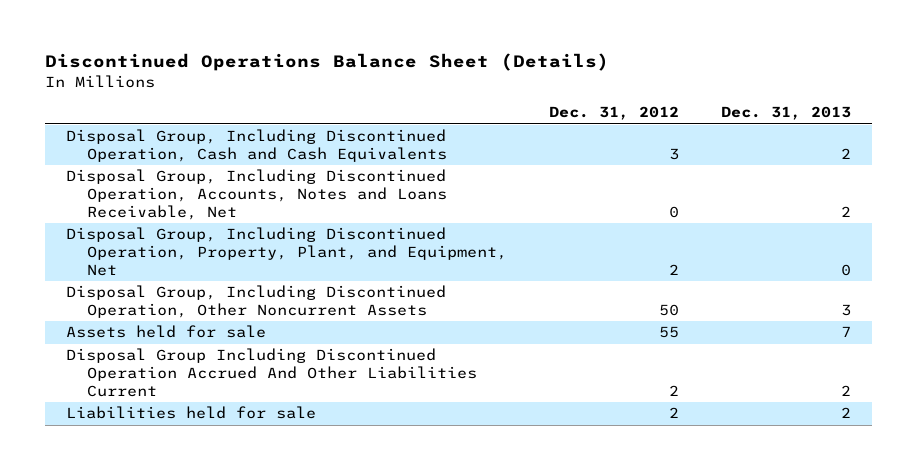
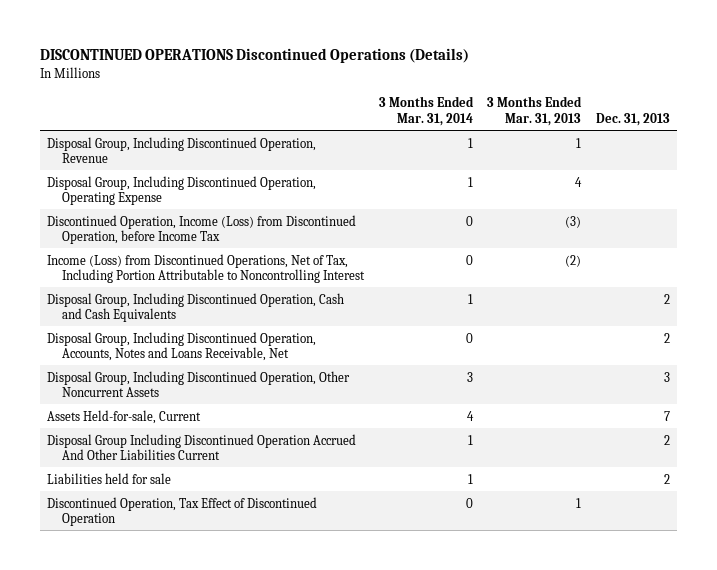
[44,53,609,72] Discontinued Operations Balance Sheet (Details) -> [40,48,470,64] DISCONTINUED OPERATIONS Discontinued Operations (Details)
[548,106,679,121] Dec. 31, 2012 -> none
none -> [378,96,474,126] 3 Months Ended Mar. 31, 2014
none -> [487,96,583,126] 3 Months Ended Mar. 31, 2013
none -> [47,136,317,163] Disposal Group, Including Discontinued Operation, Revenue
none -> [47,175,317,205] Disposal Group, Including Discontinued Operation, Operating Expense
none -> [47,214,357,244] Discontinued Operation, Income (Loss) from Discontinued Operation, before Income Tax
none -> [47,253,365,283] Income (Loss) from Discontinued Operations, Net of Tax, Including Portion Attributable to Noncontrolling Interest
[65,227,507,276] Disposal Group, Including Discontinued Operation, Property, Plant, and Equipment, Net -> none
[65,325,266,339] Assets held for sale -> [47,409,202,424] Assets Held-for-sale, Current
none -> [47,496,318,526] Discontinued Operation, Tax Effect of Discontinued Operation

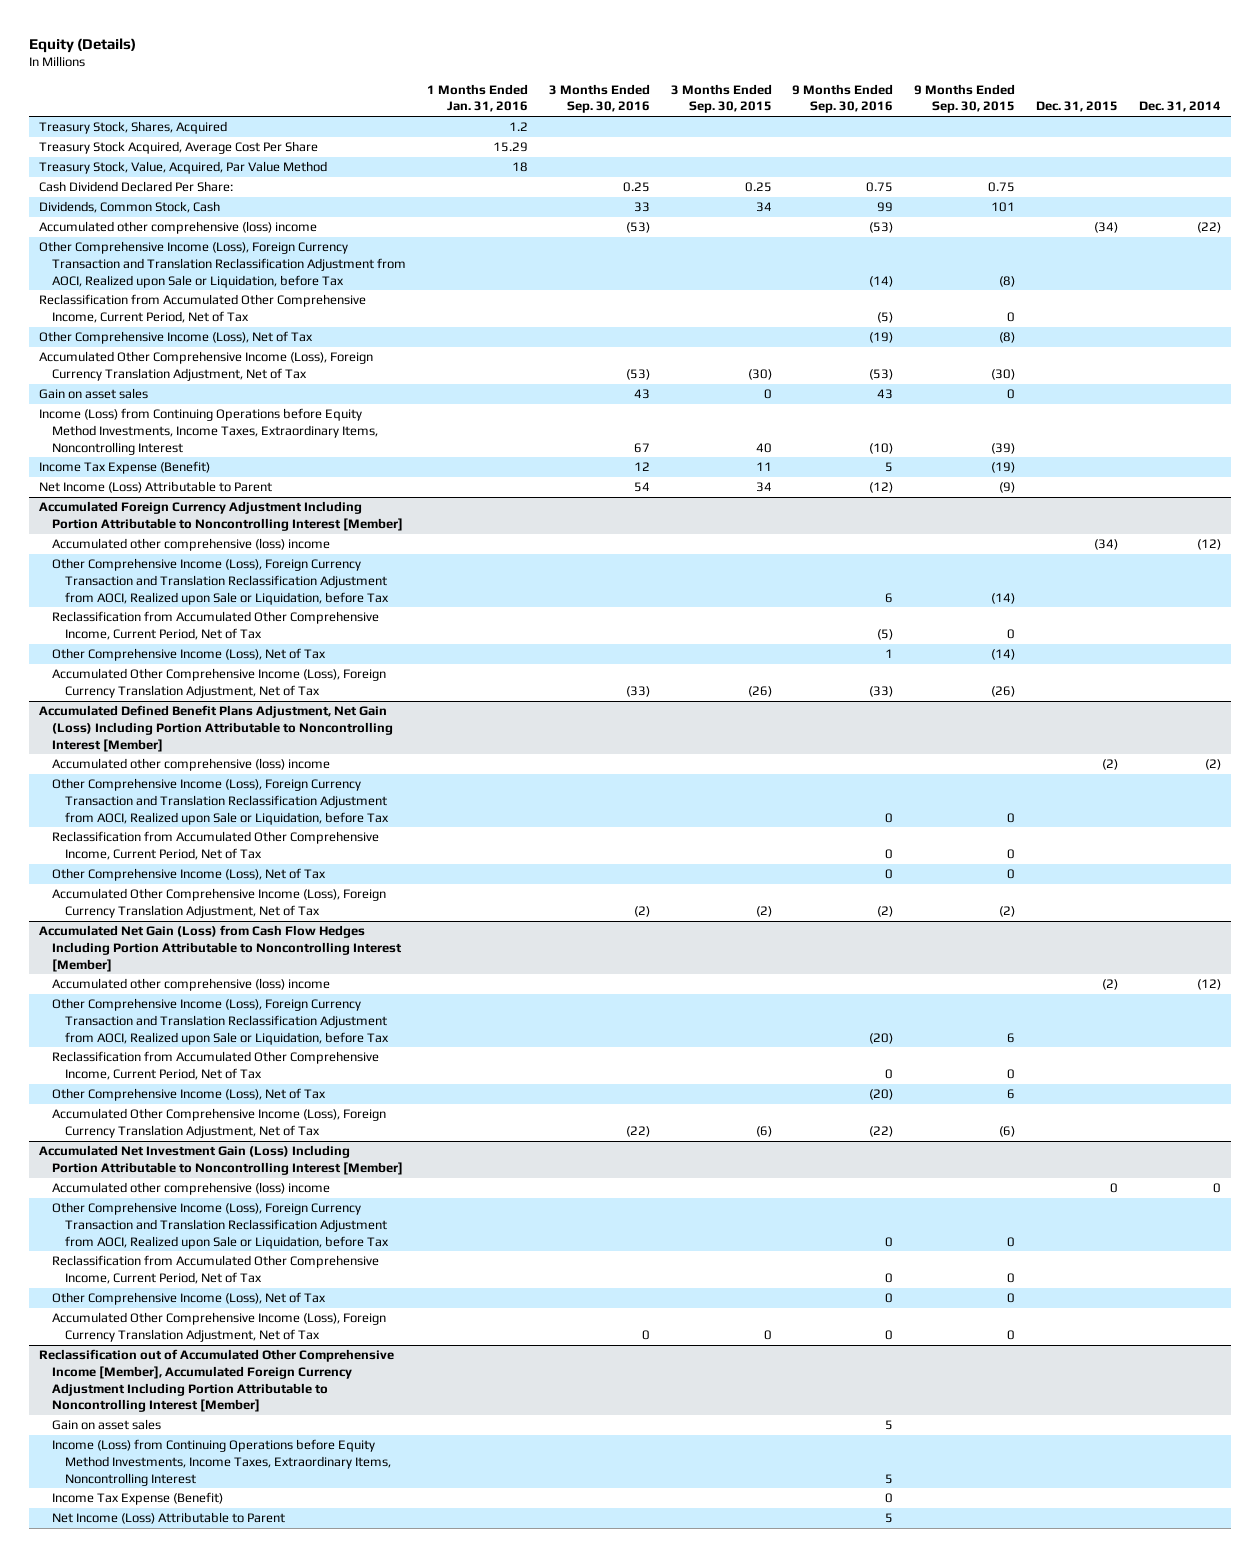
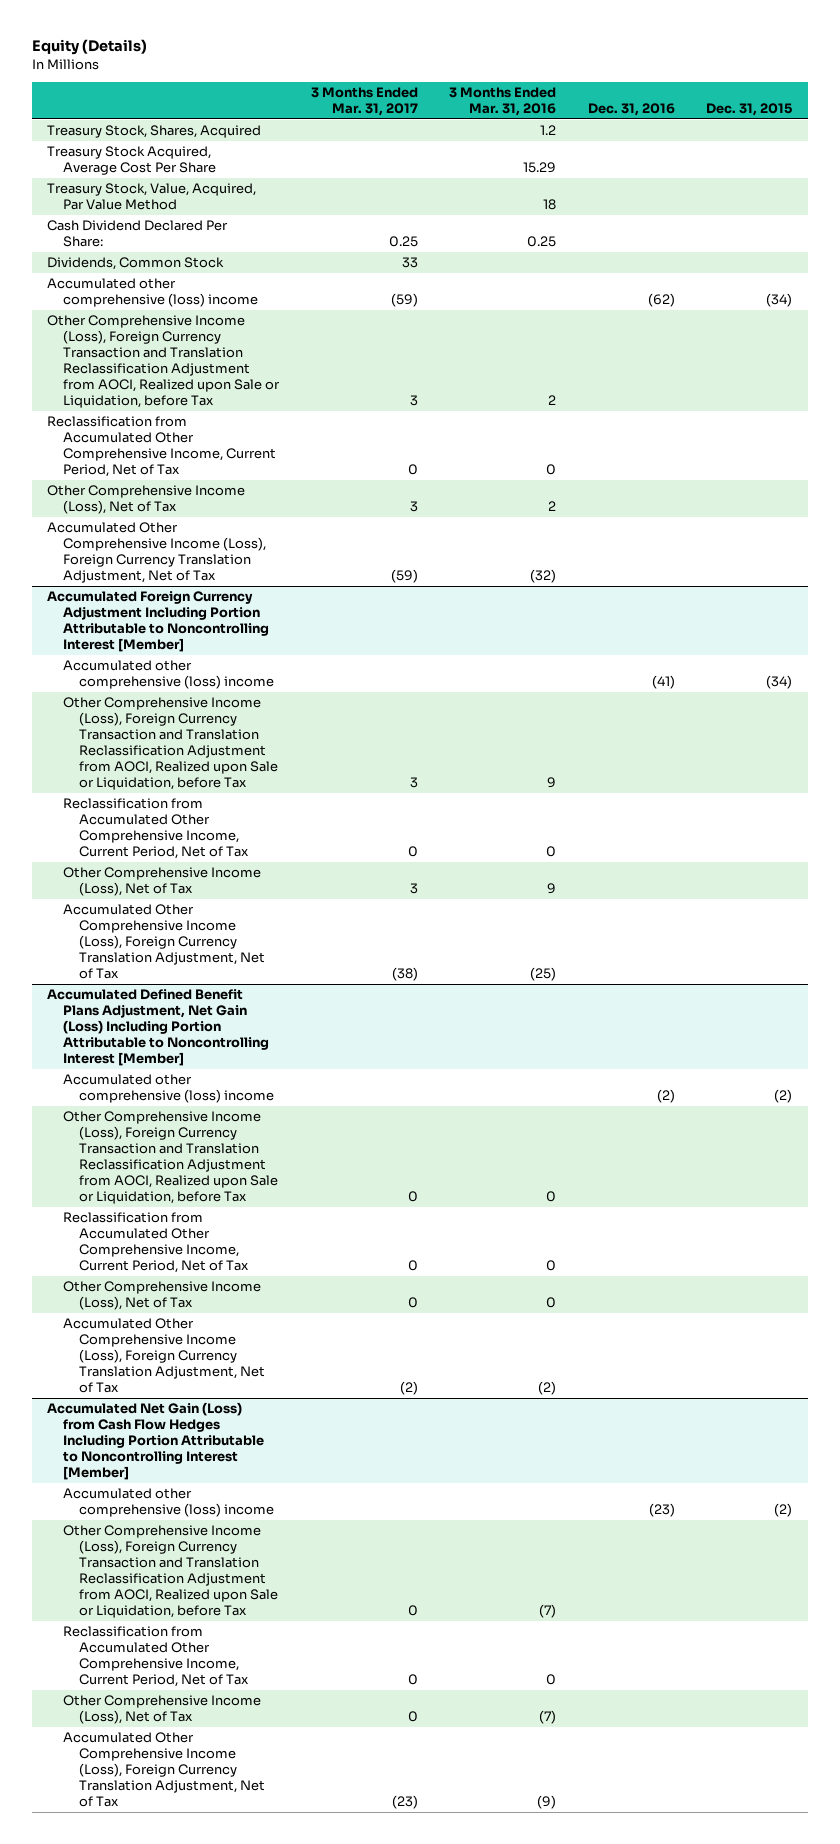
[426,83,528,113] 1 Months Ended Jan. 31, 2016 -> none
[548,83,650,114] 3 Months Ended Sep. 30, 2016 -> none
[670,83,772,114] 3 Months Ended Sep. 30, 2015 -> none
[792,83,894,114] 9 Months Ended Sep. 30, 2016 -> none
[914,83,1016,114] 9 Months Ended Sep. 30, 2015 -> none
[1138,101,1221,113] Dec. 31, 2014 -> none
none -> [310,86,418,116] 3 Months Ended Mar. 31, 2017
none -> [449,86,557,116] 3 Months Ended Mar. 31, 2016
none -> [587,102,675,116] Dec. 31, 2016
[39,201,221,214] Dividends, Common Stock, Cash -> [47,257,225,271] Dividends, Common Stock
[39,388,149,400] Gain on asset sales -> none
[39,408,379,455] Income (Loss) from Continuing Operations before Equity Method Investments, Income Taxes, Extraordinary Items, Noncontrolling Interest -> none
[39,461,211,475] Income Tax Expense (Benefit) -> none
[39,481,273,494] Net Income (Loss) Attributable to Parent -> none
[39,1145,404,1175] Accumulated Net Investment Gain (Loss) Including Portion Attributable to Noncontrolling Interest [Member] -> none
[52,1182,331,1196] Accumulated other comprehensive (loss) income -> none
[52,1202,390,1249] Other Comprehensive Income (Loss), Foreign Currency Transaction and Translation Reclassification Adjustment from AOCI, Realized upon Sale or Liquidation, before Tax -> none
[52,1255,380,1284] Reclassification from Accumulated Other Comprehensive Income, Current Period, Net of Tax -> none
[52,1292,327,1306] Other Comprehensive Income (Loss), Net of Tax -> none
[52,1312,387,1342] Accumulated Other Comprehensive Income (Loss), Foreign Currency Translation Adjustment, Net of Tax -> none
[39,1349,395,1413] Reclassification out of Accumulated Other Comprehensive Income [Member], Accumulated Foreign Currency Adjustment Including Portion Attributable to Noncontrolling Interest [Member] -> none
[52,1419,162,1431] Gain on asset sales -> none
[52,1439,392,1486] Income (Loss) from Continuing Operations before Equity Method Investments, Income Taxes, Extraordinary Items, Noncontrolling Interest -> none
[52,1492,224,1506] Income Tax Expense (Benefit) -> none
[52,1512,286,1525] Net Income (Loss) Attributable to Parent -> none

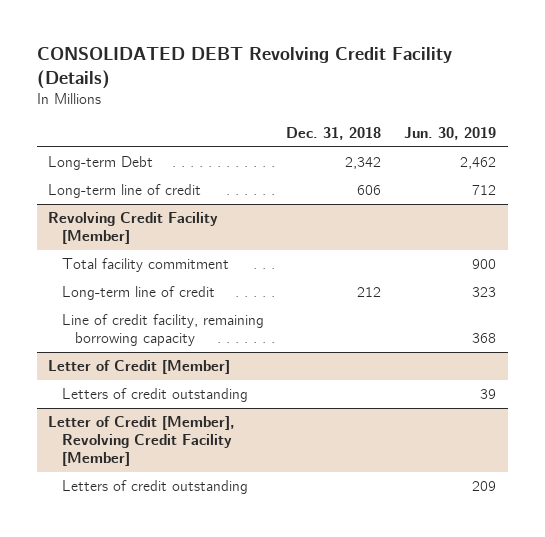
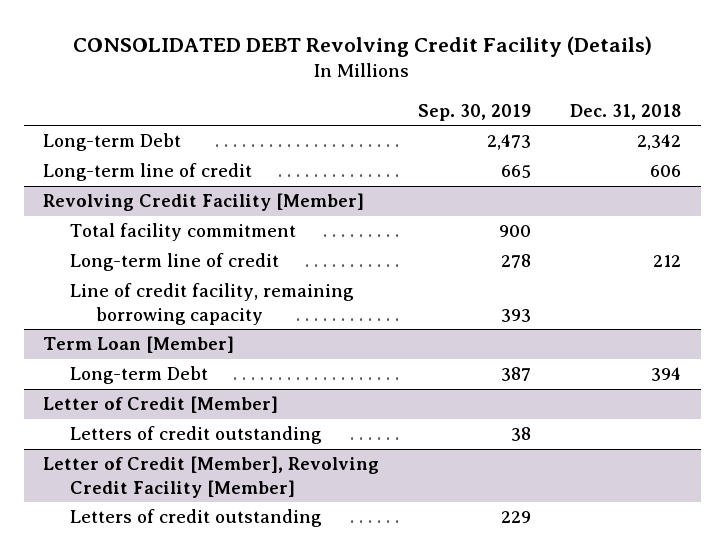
[404,127,497,141] Jun. 30, 2019 -> none
none -> [418,103,532,121] Sep. 30, 2019
none -> [43,336,235,354] Term Loan [Member]
none -> [69,366,208,385] Long-term Debt

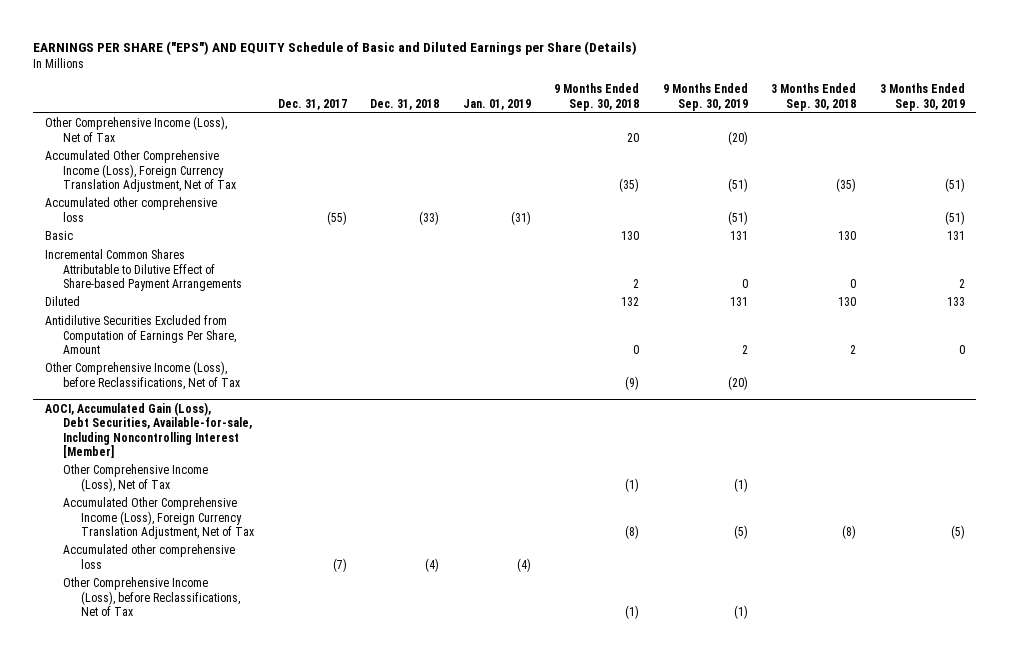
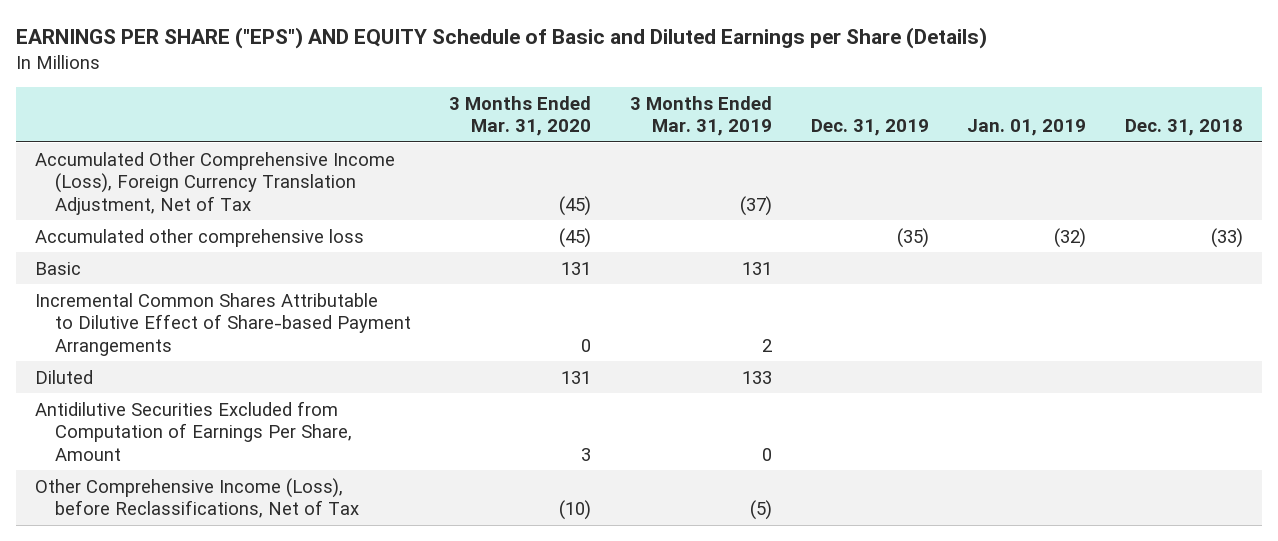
[277,98,347,110] Dec. 31, 2017 -> none
[554,83,640,111] 9 Months Ended Sep. 30, 2018 -> none
[662,83,748,111] 9 Months Ended Sep. 30, 2019 -> none
[771,83,857,111] 3 Months Ended Sep. 30, 2018 -> none
[879,83,965,111] 3 Months Ended Sep. 30, 2019 -> none
none -> [449,95,592,137] 3 Months Ended Mar. 31, 2020
none -> [629,95,772,137] 3 Months Ended Mar. 31, 2019
none -> [810,119,929,137] Dec. 31, 2019
[45,116,228,142] Other Comprehensive Income (Loss), Net of Tax -> none
[510,210,531,225] (31) -> [1054,227,1087,248] (32)
[45,401,253,459] AOCI, Accumulated Gain (Loss), Debt Securities, Available-for-sale, Including Noncontrolling Interest [Member] -> none
[63,464,209,492] Other Comprehensive Income (Loss), Net of Tax -> none
[63,497,255,540] Accumulated Other Comprehensive Income (Loss), Foreign Currency Translation Adjustment, Net of Tax -> none
[63,544,236,569] Accumulated other comprehensive loss -> none
[63,577,241,617] Other Comprehensive Income (Loss), before Reclassifications, Net of Tax -> none

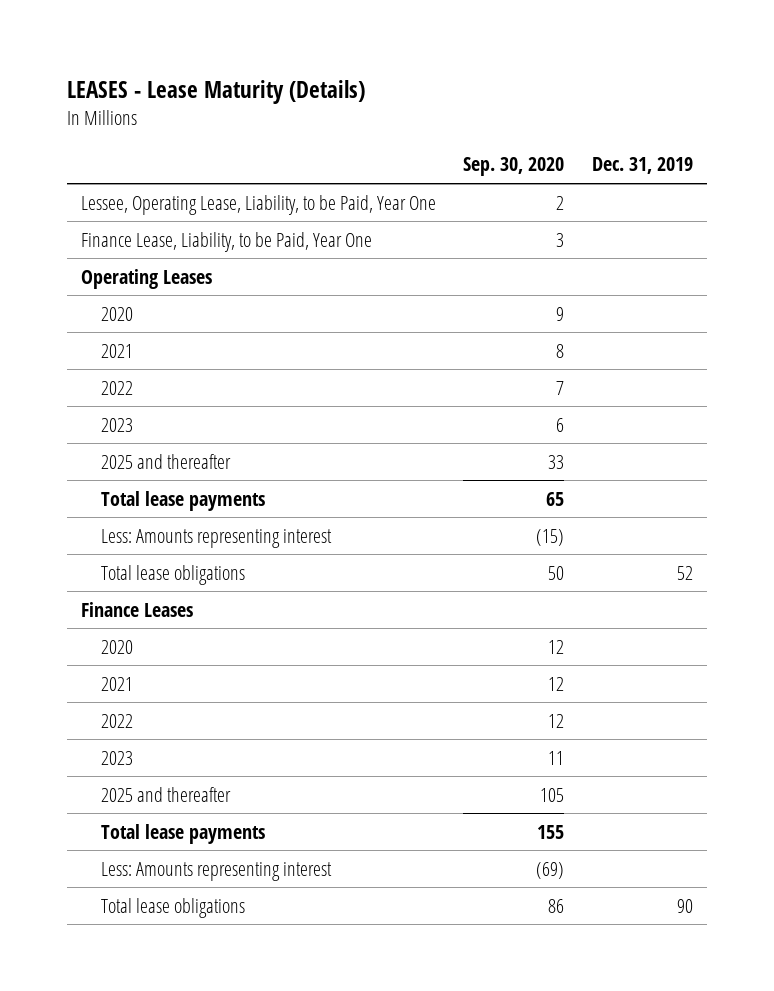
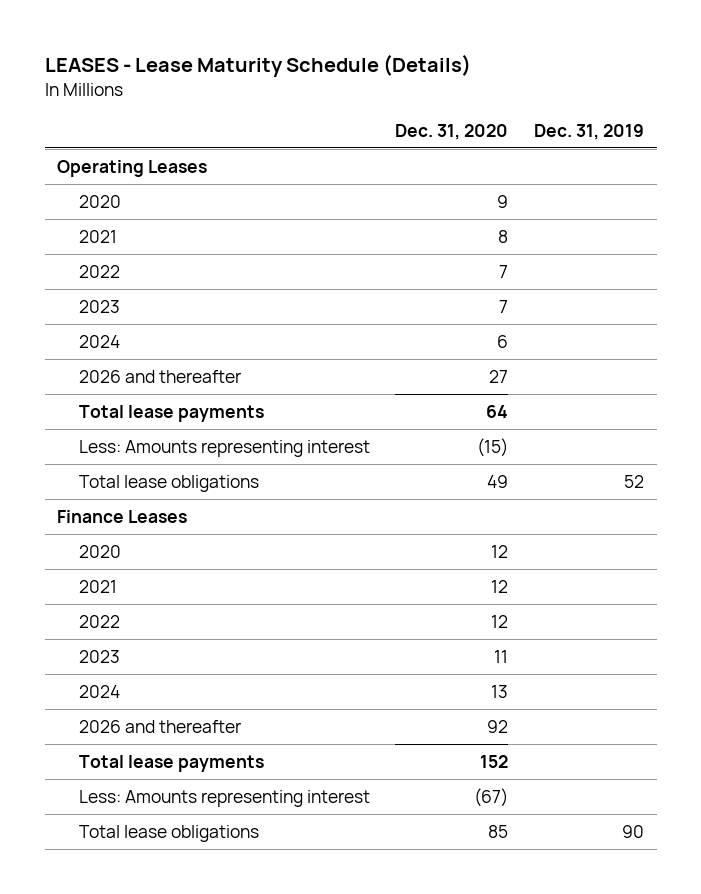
[66,80,365,105] LEASES - Lease Maturity (Details) -> [44,53,471,77] LEASES - Lease Maturity Schedule (Details)
[463,157,565,177] Sep. 30, 2020 -> none
none -> [395,123,509,140] Dec. 31, 2020
[80,194,436,215] Lessee, Operating Lease, Liability, to be Paid, Year One -> none
[80,231,372,252] Finance Lease, Liability, to be Paid, Year One -> none
none -> [78,334,120,348] 2024
[100,453,231,469] 2025 and thereafter -> [78,369,241,383] 2026 and thereafter
none -> [78,684,120,698] 2024
[100,786,231,802] 2025 and thereafter -> [78,719,241,733] 2026 and thereafter

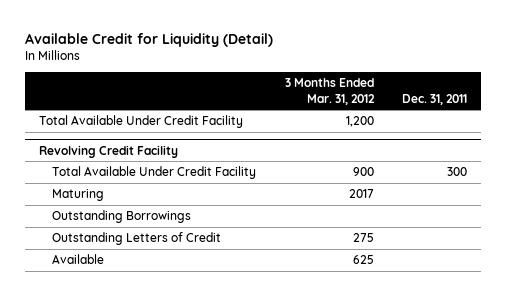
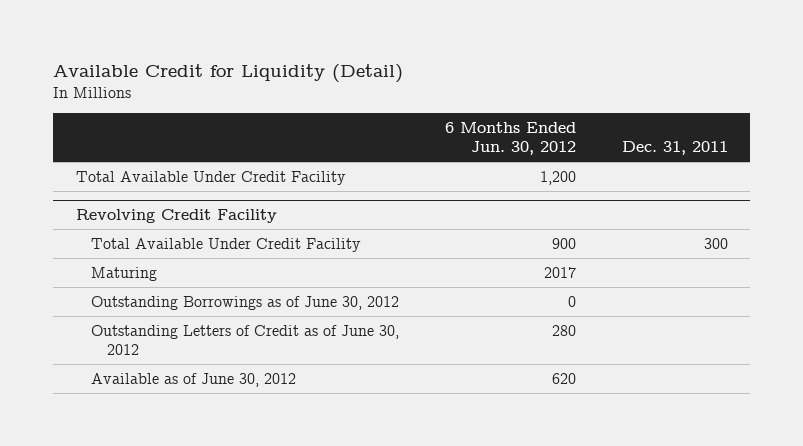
[284,78,375,105] 3 Months Ended Mar. 31, 2012 -> none
none -> [444,121,576,156] 6 Months Ended Jun. 30, 2012
[52,210,192,224] Outstanding Borrowings -> [91,295,400,310] Outstanding Borrowings as of June 30, 2012
[52,232,222,246] Outstanding Letters of Credit -> [91,324,400,356] Outstanding Letters of Credit as of June 30, 2012
[52,254,105,265] Available -> [91,372,297,387] Available as of June 30, 2012

